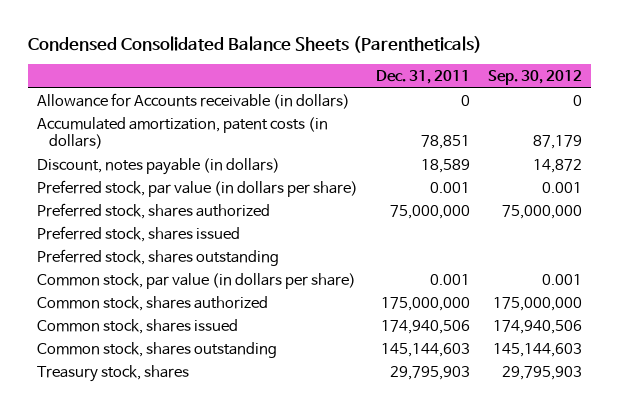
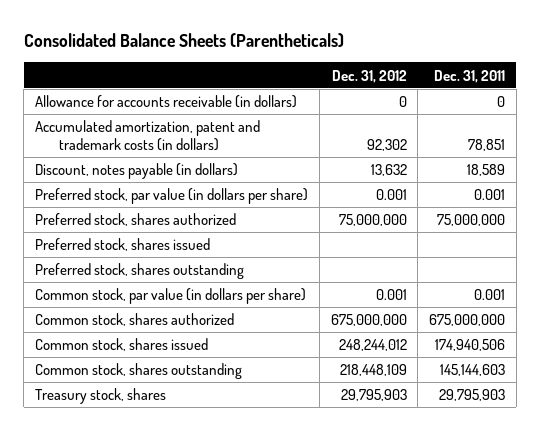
[27,36,482,54] Condensed Consolidated Balance Sheets (Parentheticals) -> [23,33,344,48] Consolidated Balance Sheets (Parentheticals)
[488,70,583,86] Sep. 30, 2012 -> none
none -> [331,69,407,83] Dec. 31, 2012
[36,92,350,109] Allowance for Accounts receivable (in dollars) -> [35,95,298,109] Allowance for accounts receivable (in dollars)
[36,116,328,150] Accumulated amortization, patent costs (in dollars) -> [35,120,261,151] Accumulated amortization, patent and trademark costs (in dollars)
[381,296,471,311] 175,000,000 -> [429,314,506,327] 675,000,000

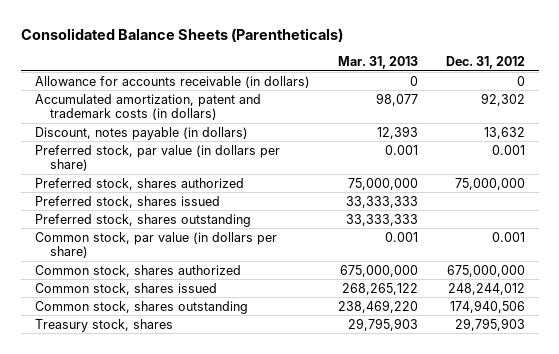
[434,69,506,83] Dec. 31, 2011 -> none
none -> [337,56,418,70] Mar. 31, 2013
[339,364,407,377] 218,448,109 -> [449,299,525,313] 174,940,506

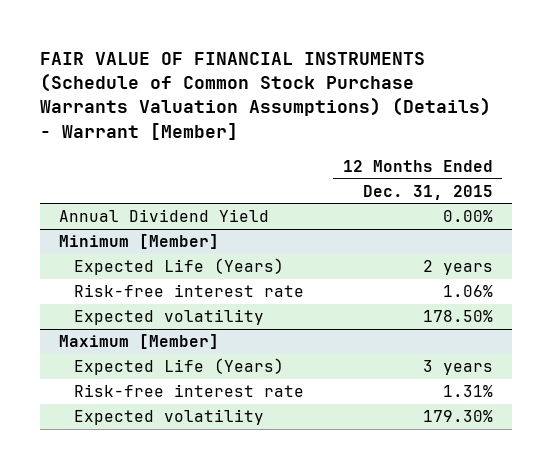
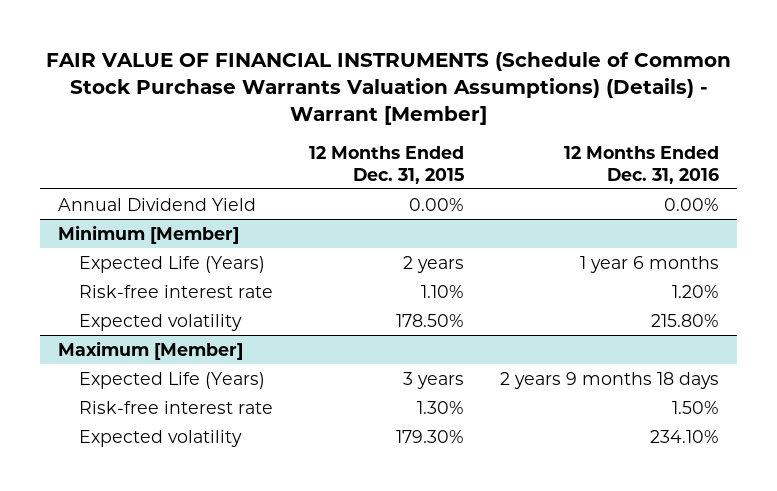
none -> [564,145,720,184] 12 Months Ended Dec. 31, 2016
[442,285,493,298] 1.06% -> [421,284,465,298] 1.10%
[442,385,493,398] 1.31% -> [417,400,465,414] 1.30%

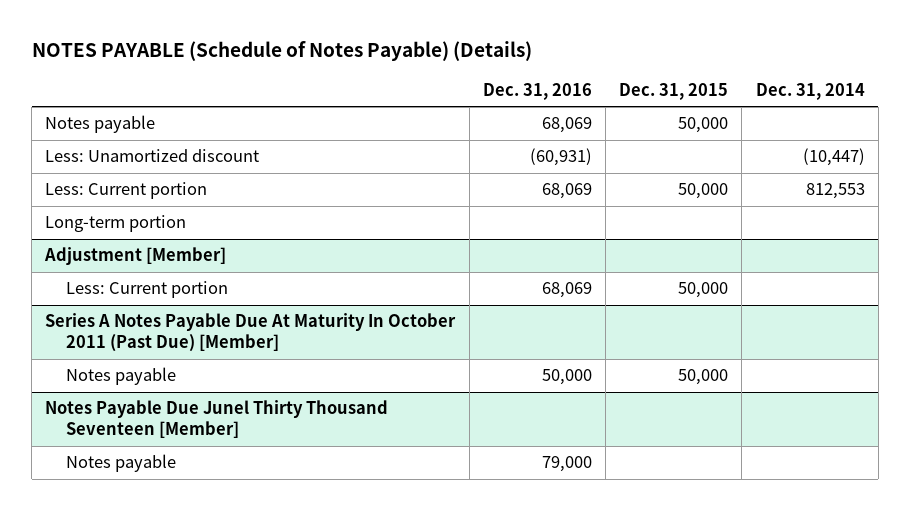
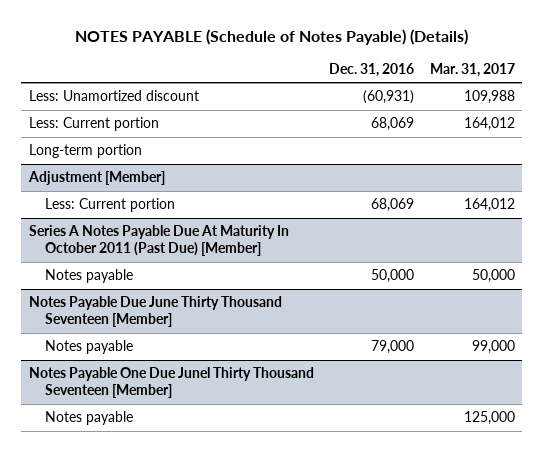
[619,83,729,101] Dec. 31, 2015 -> none
[755,83,865,101] Dec. 31, 2014 -> none
none -> [429,62,515,77] Mar. 31, 2017
[45,115,156,134] Notes payable -> none
[45,400,389,439] Notes Payable Due Junel Thirty Thousand Seventeen [Member] -> [28,296,282,328] Notes Payable Due June Thirty Thousand Seventeen [Member]
none -> [28,367,314,399] Notes Payable One Due Junel Thirty Thousand Seventeen [Member]
none -> [44,411,133,426] Notes payable

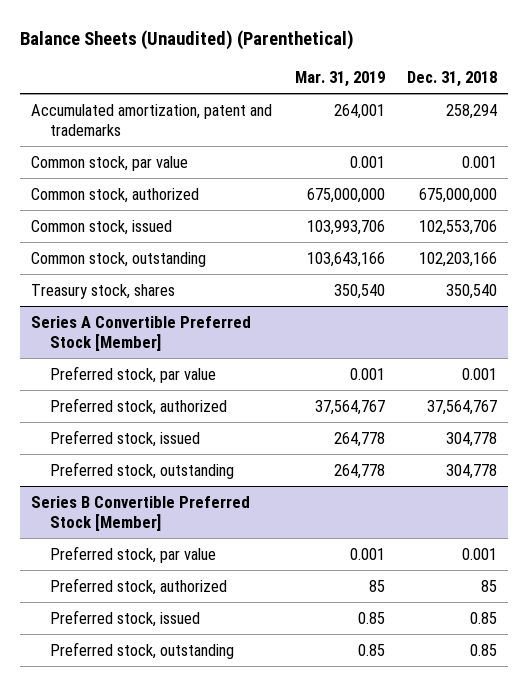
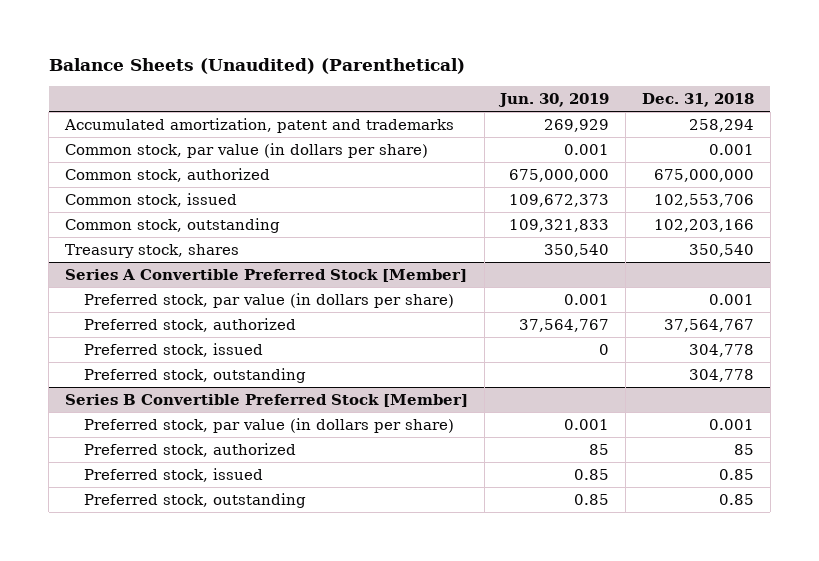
[294,71,385,88] Mar. 31, 2019 -> none
none -> [498,93,610,108] Jun. 30, 2019
[31,155,189,171] Common stock, par value -> [65,143,429,159] Common stock, par value (in dollars per share)
[50,365,217,383] Preferred stock, par value -> [83,293,454,309] Preferred stock, par value (in dollars per share)
[50,545,217,563] Preferred stock, par value -> [83,418,454,434] Preferred stock, par value (in dollars per share)

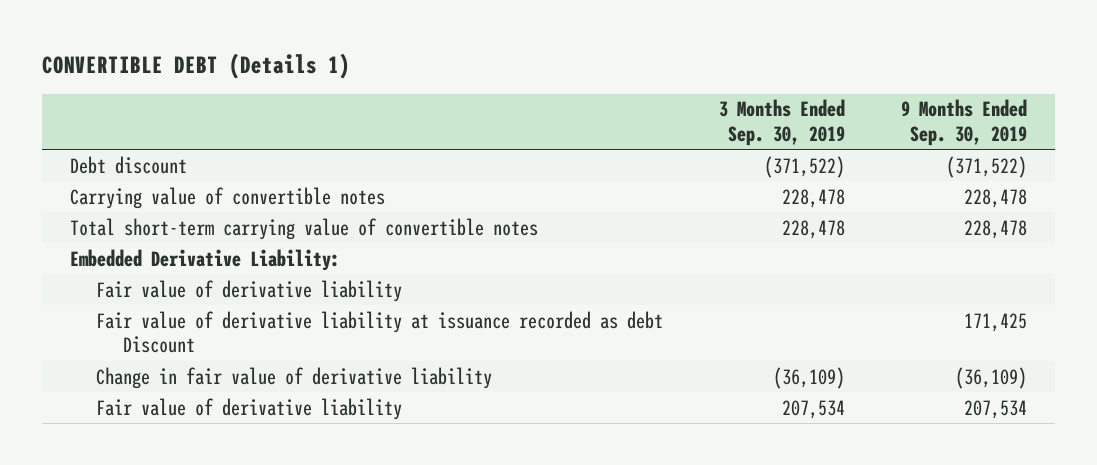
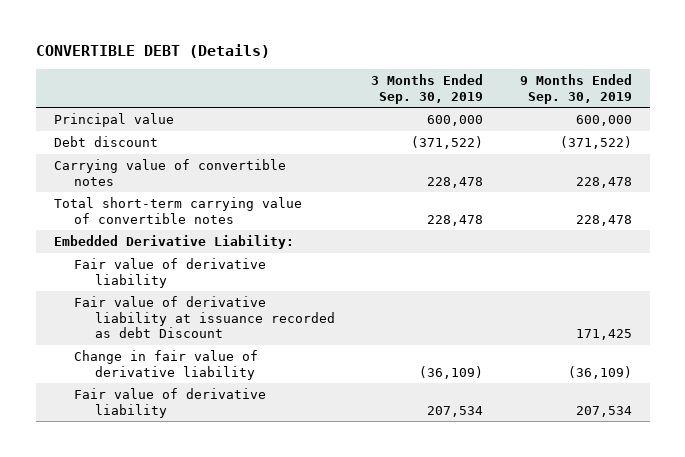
[41,53,350,80] CONVERTIBLE DEBT (Details 1) -> [35,43,270,58] CONVERTIBLE DEBT (Details)
none -> [53,113,174,128] Principal value

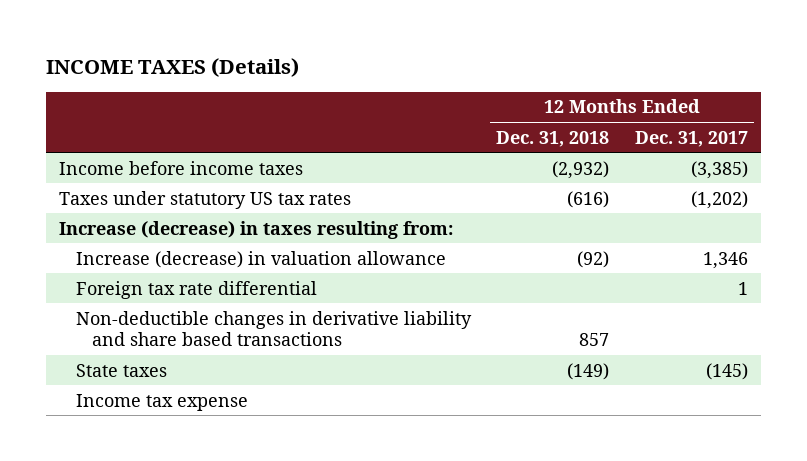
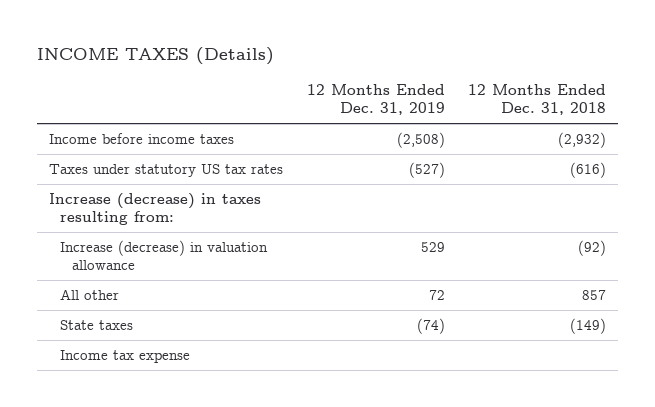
[635,130,749,147] Dec. 31, 2017 -> none
none -> [306,83,445,116] 12 Months Ended Dec. 31, 2019
[75,280,317,299] Foreign tax rate differential -> none
[75,310,472,347] Non-deductible changes in derivative liability and share based transactions -> [60,289,120,301] All other

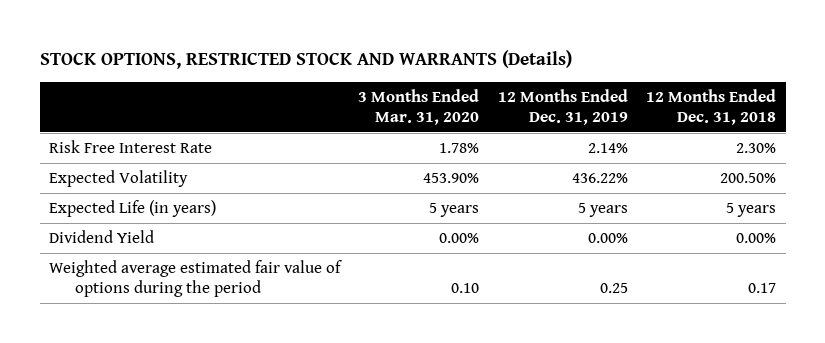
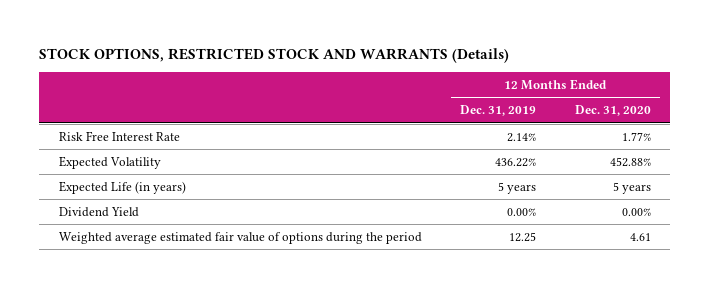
[358,88,480,125] 3 Months Ended Mar. 31, 2020 -> none
[646,88,777,125] 12 Months Ended Dec. 31, 2018 -> none
none -> [574,105,651,117] Dec. 31, 2020
[599,283,628,294] 0.25 -> [509,231,537,242] 12.25

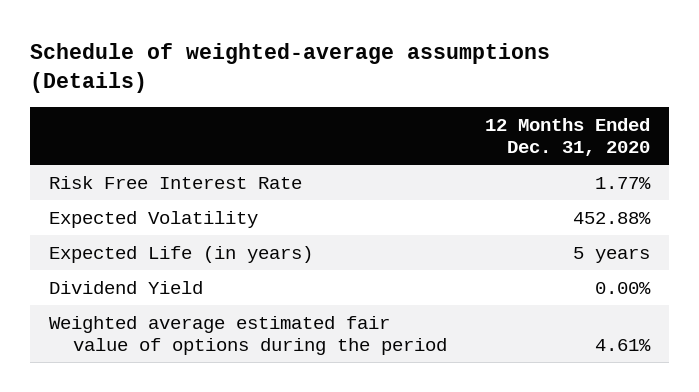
[39,48,510,64] STOCK OPTIONS, RESTRICTED STOCK AND WARRANTS (Details) -> [29,43,550,94] Schedule of weighted-average assumptions (Details)
[460,105,537,117] Dec. 31, 2019 -> none
[629,232,651,241] 4.61 -> [594,338,651,351] 4.61%

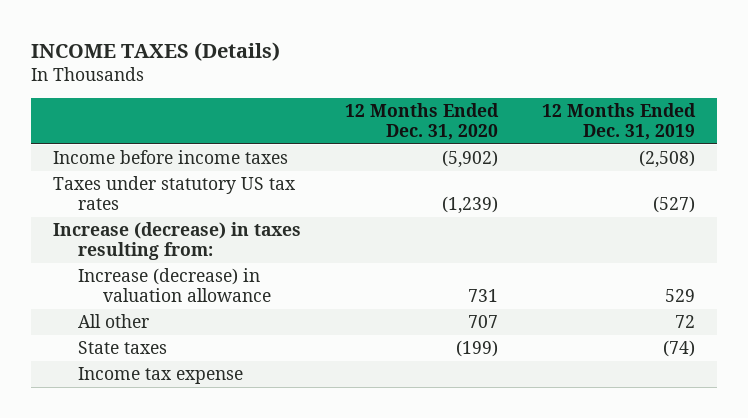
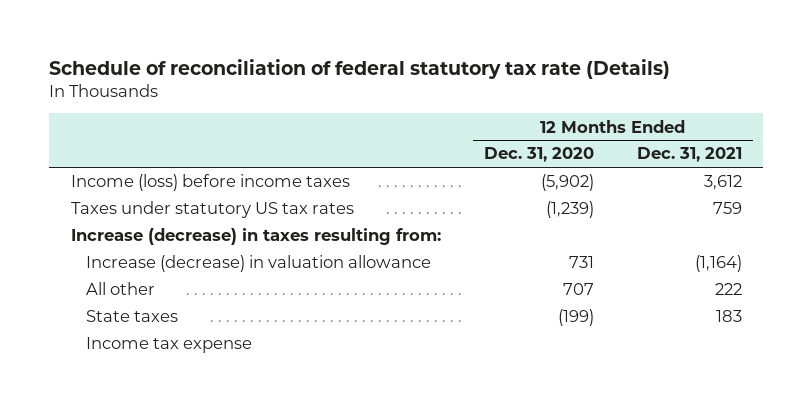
[30,41,280,61] INCOME TAXES (Details) -> [49,58,671,79] Schedule of reconciliation of federal statutory tax rate (Details)
[541,103,696,141] 12 Months Ended Dec. 31, 2019 -> none
none -> [636,147,742,163] Dec. 31, 2021
[52,150,288,165] Income before income taxes -> [70,174,350,192] Income (loss) before income taxes

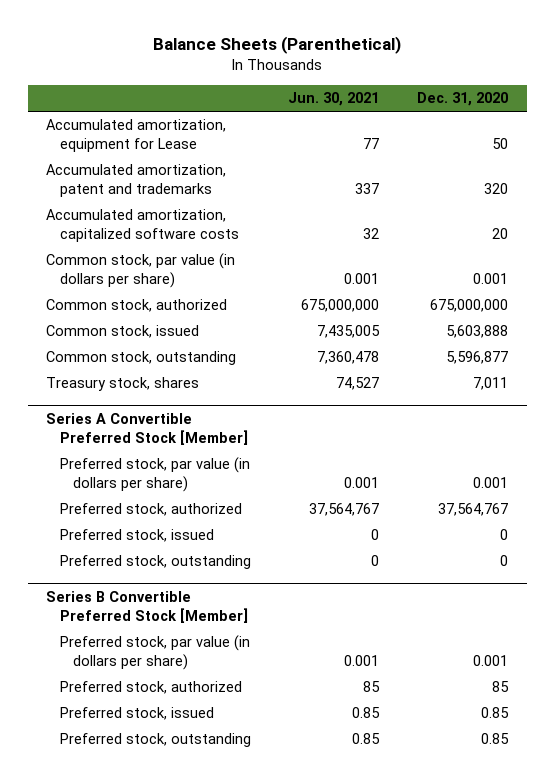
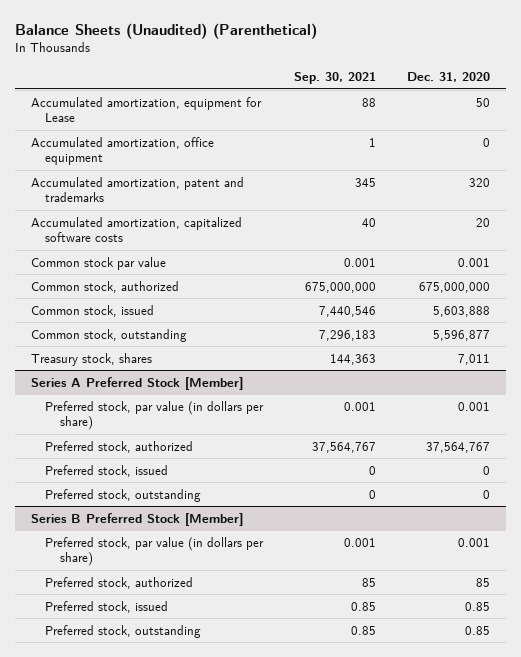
[153,36,402,55] Balance Sheets (Parenthetical) -> [15,22,318,39] Balance Sheets (Unaudited) (Parenthetical)
[288,92,380,107] Jun. 30, 2021 -> none
none -> [294,71,377,84] Sep. 30, 2021
none -> [30,136,214,166] Accumulated amortization, office equipment
[46,253,236,289] Common stock, par value (in dollars per share) -> [30,256,166,270] Common stock par value
[46,412,248,446] Series A Convertible Preferred Stock [Member] -> [30,376,243,390] Series A Preferred Stock [Member]
[46,590,248,624] Series B Convertible Preferred Stock [Member] -> [30,512,243,526] Series B Preferred Stock [Member]

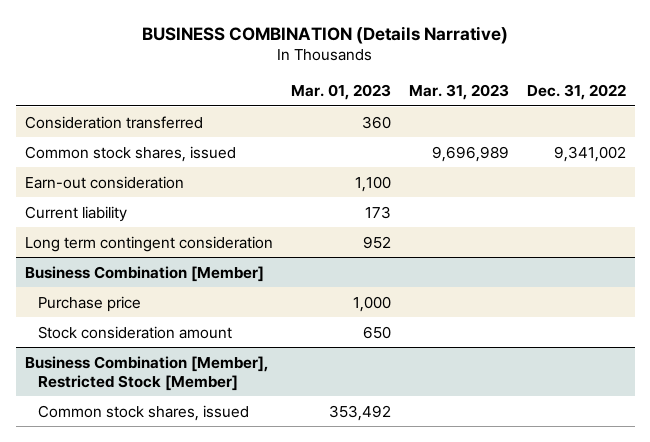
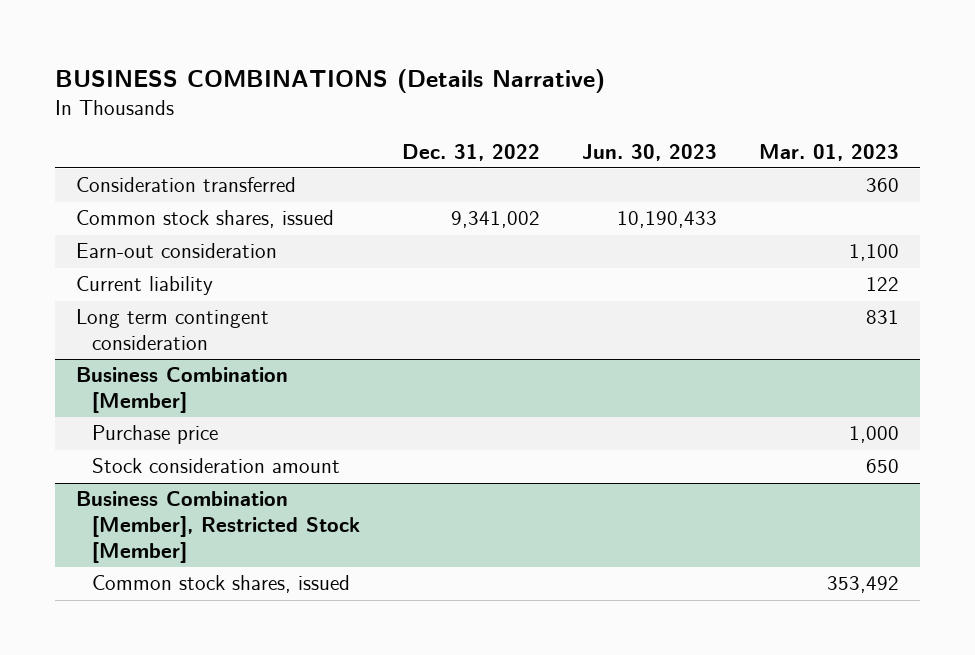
[142,25,509,44] BUSINESS COMBINATION (Details Narrative) -> [55,68,606,93] BUSINESS COMBINATIONS (Details Narrative)
[408,83,509,100] Mar. 31, 2023 -> none
none -> [581,143,717,161] Jun. 30, 2023
[364,205,391,219] 173 -> [865,277,899,292] 122
[362,235,391,249] 952 -> [865,310,899,325] 831

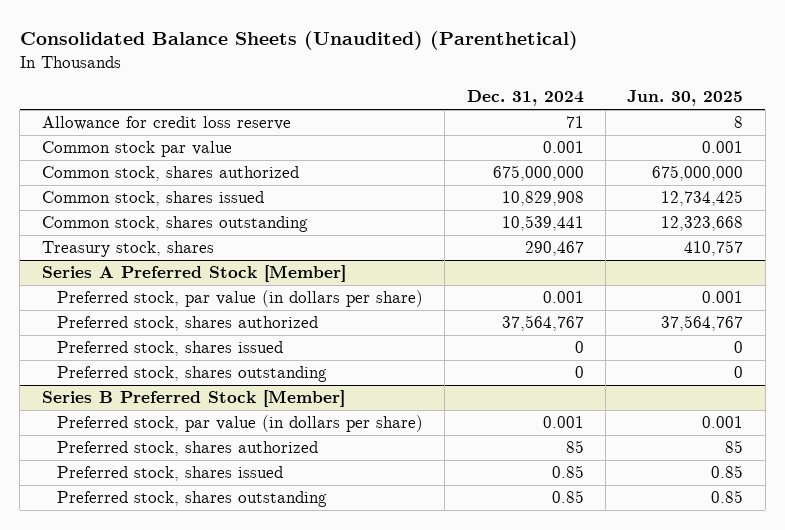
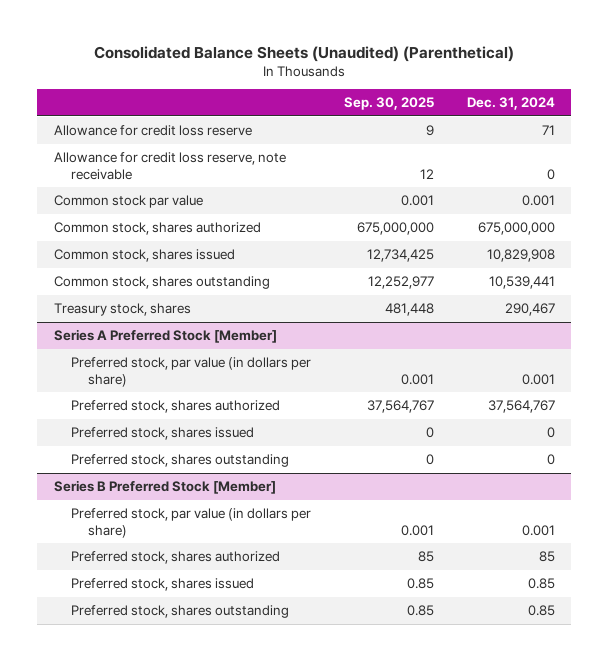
[627,90,744,107] Jun. 30, 2025 -> none
none -> [343,97,434,111] Sep. 30, 2025
none -> [53,152,286,180] Allowance for credit loss reserve, note receivable

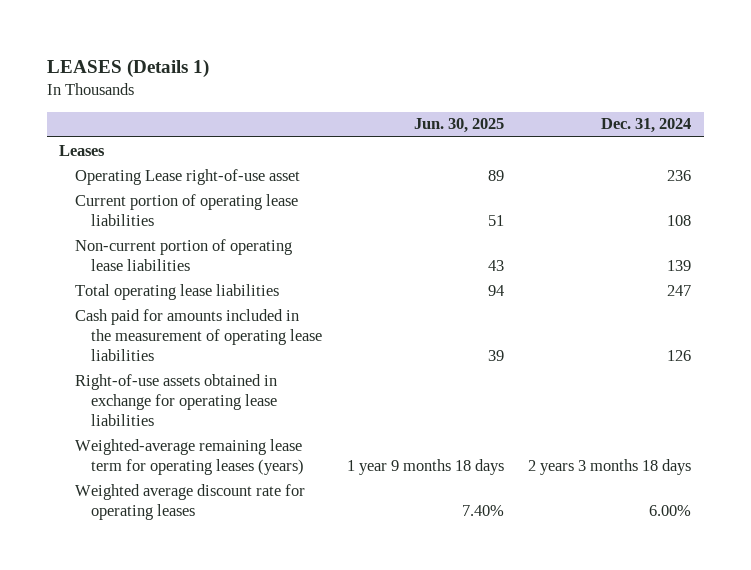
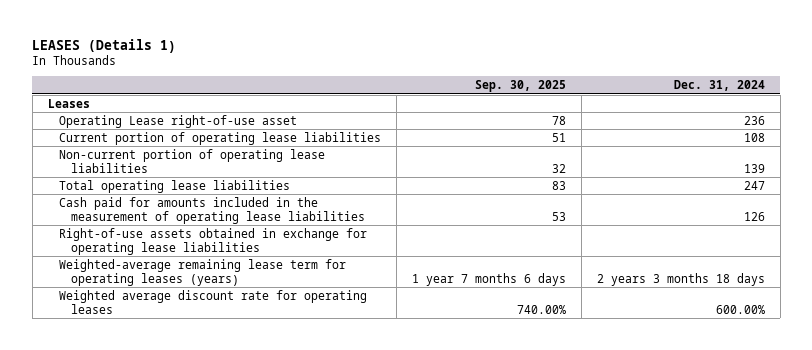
[413,118,504,134] Jun. 30, 2025 -> none
none -> [474,79,566,92] Sep. 30, 2025
[649,504,692,516] 6.00% -> [715,304,765,314] 600.00%

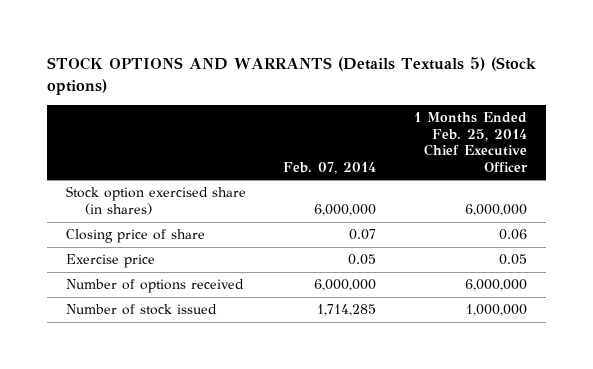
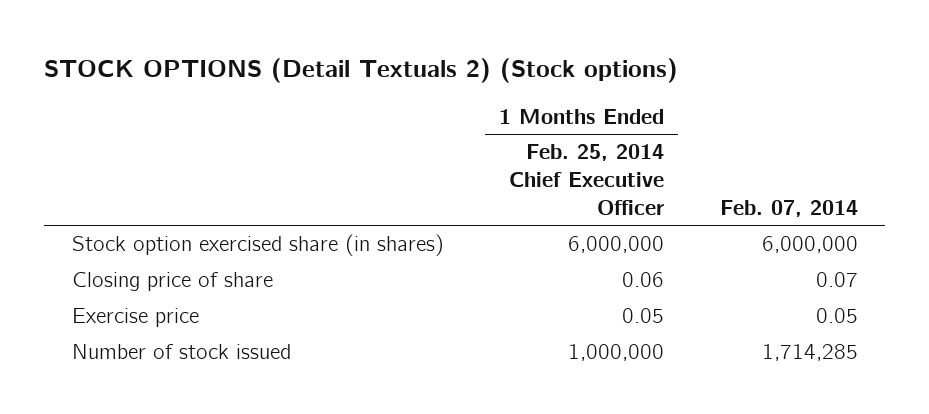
[47,56,537,95] STOCK OPTIONS AND WARRANTS (Details Textuals 5) (Stock options) -> [43,58,678,84] STOCK OPTIONS (Detail Textuals 2) (Stock options)
[65,279,244,294] Number of options received -> none

